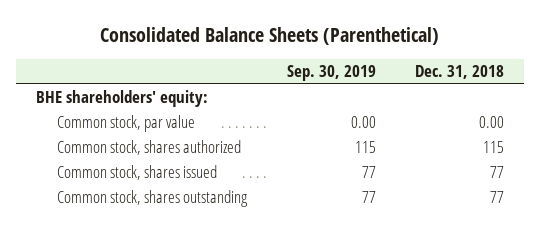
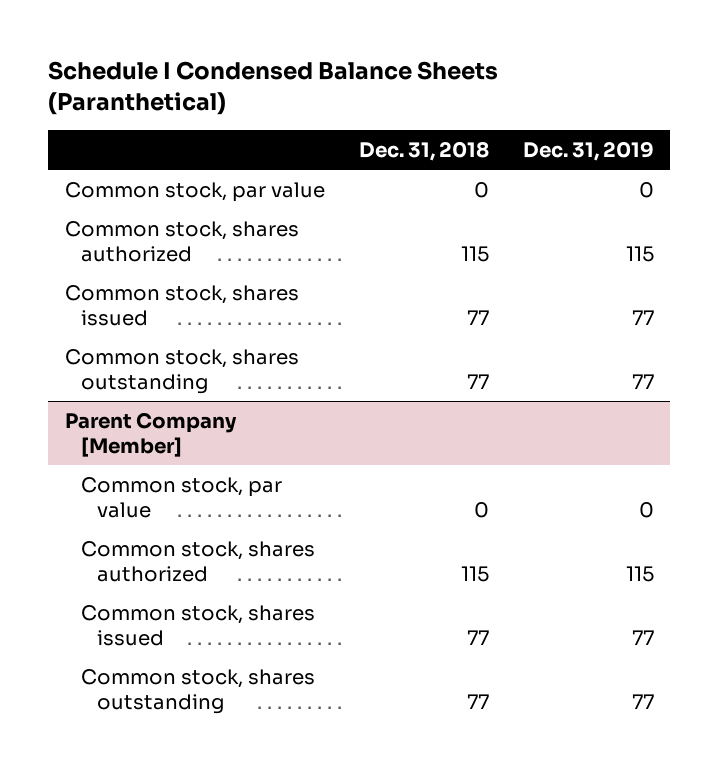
[100,27,440,46] Consolidated Balance Sheets (Parenthetical) -> [48,61,499,115] Schedule I Condensed Balance Sheets (Paranthetical)
[286,65,376,82] Sep. 30, 2019 -> none
none -> [522,140,654,161] Dec. 31, 2019
[35,90,208,108] BHE shareholders' equity: -> none
[479,116,505,129] 0.00 -> [473,181,489,198] 0
none -> [65,411,238,457] Parent Company [Member]
none -> [81,476,283,518] Common stock, par value
none -> [81,540,316,582] Common stock, shares authorized
none -> [81,604,316,646] Common stock, shares issued
none -> [81,668,316,714] Common stock, shares outstanding

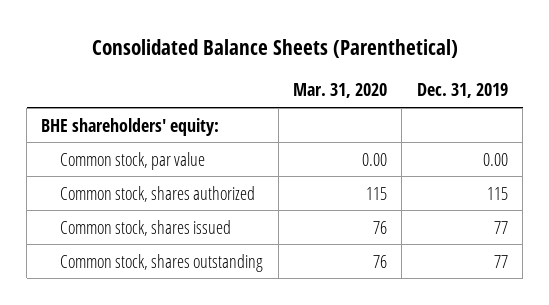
[48,61,499,115] Schedule I Condensed Balance Sheets (Paranthetical) -> [91,38,458,58] Consolidated Balance Sheets (Parenthetical)
[358,140,489,161] Dec. 31, 2018 -> none
none -> [292,83,387,99] Mar. 31, 2020
[65,220,300,262] Common stock, shares authorized -> none
[65,284,300,326] Common stock, shares issued -> none
[65,348,300,394] Common stock, shares outstanding -> none
[65,411,238,457] Parent Company [Member] -> none
[81,476,283,518] Common stock, par value -> none
none -> [41,117,220,136] BHE shareholders' equity:
[638,181,654,198] 0 -> [482,152,508,166] 0.00

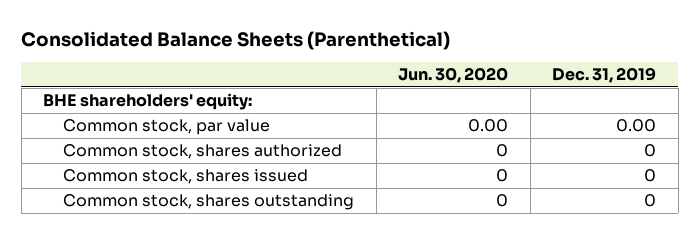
[292,83,387,99] Mar. 31, 2020 -> none
none -> [398,67,509,84] Jun. 30, 2020
[486,186,508,200] 115 -> [644,144,657,158] 0
[493,220,508,234] 77 -> [644,169,657,183] 0
[493,254,508,268] 77 -> [644,194,657,208] 0

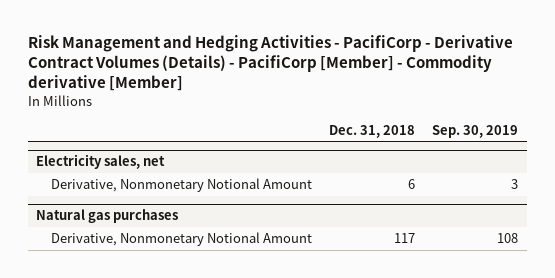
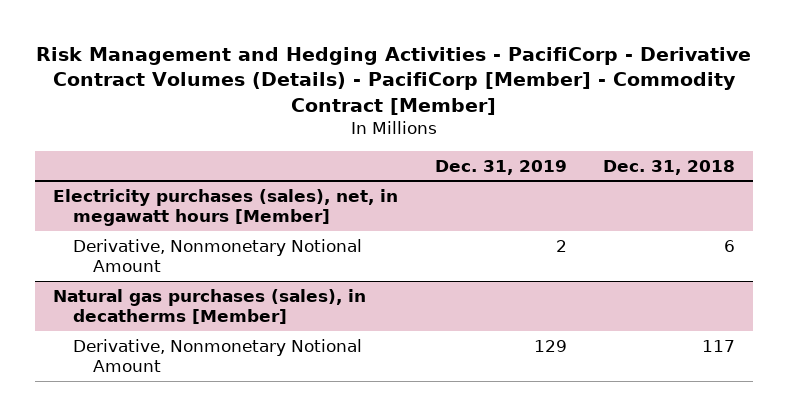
[27,34,513,92] Risk Management and Hedging Activities - PacifiCorp - Derivative Contract Volumes (Details) - PacifiCorp [Member] - Commodity derivative [Member] -> [36,46,752,116] Risk Management and Hedging Activities - PacifiCorp - Derivative Contract Volumes (Details) - PacifiCorp [Member] - Commodity Contract [Member]
[432,124,519,138] Sep. 30, 2019 -> none
none -> [434,159,567,175] Dec. 31, 2019
[36,154,166,170] Electricity sales, net -> [53,188,399,227] Electricity purchases (sales), net, in megawatt hours [Member]
[36,209,179,224] Natural gas purchases -> [53,288,367,325] Natural gas purchases (sales), in decatherms [Member]

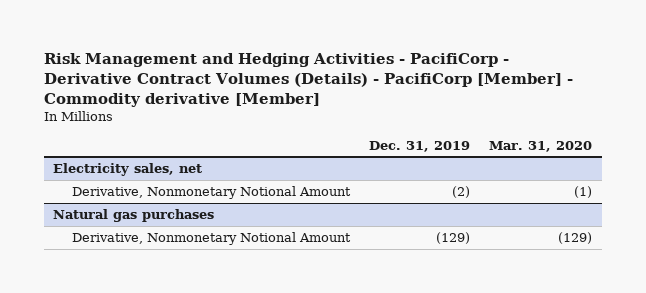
[36,46,752,116] Risk Management and Hedging Activities - PacifiCorp - Derivative Contract Volumes (Details) - PacifiCorp [Member] - Commodity Contract [Member] -> [43,52,573,107] Risk Management and Hedging Activities - PacifiCorp - Derivative Contract Volumes (Details) - PacifiCorp [Member] - Commodity derivative [Member]
[603,159,736,175] Dec. 31, 2018 -> none
none -> [489,140,593,152] Mar. 31, 2020
[53,188,399,227] Electricity purchases (sales), net, in megawatt hours [Member] -> [53,162,203,176] Electricity sales, net
[555,239,567,252] 2 -> [452,185,471,198] (2)
[53,288,367,325] Natural gas purchases (sales), in decatherms [Member] -> [53,208,215,222] Natural gas purchases
[533,339,567,352] 129 -> [436,231,471,244] (129)

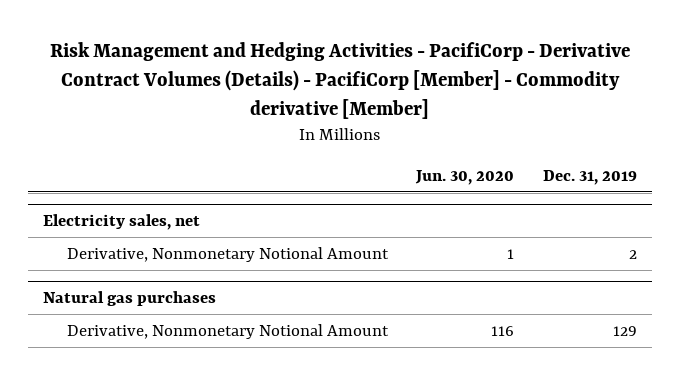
[489,140,593,152] Mar. 31, 2020 -> none
none -> [415,169,515,185] Jun. 30, 2020
[452,185,471,198] (2) -> [629,249,638,259] 2
[436,231,471,244] (129) -> [613,325,638,336] 129

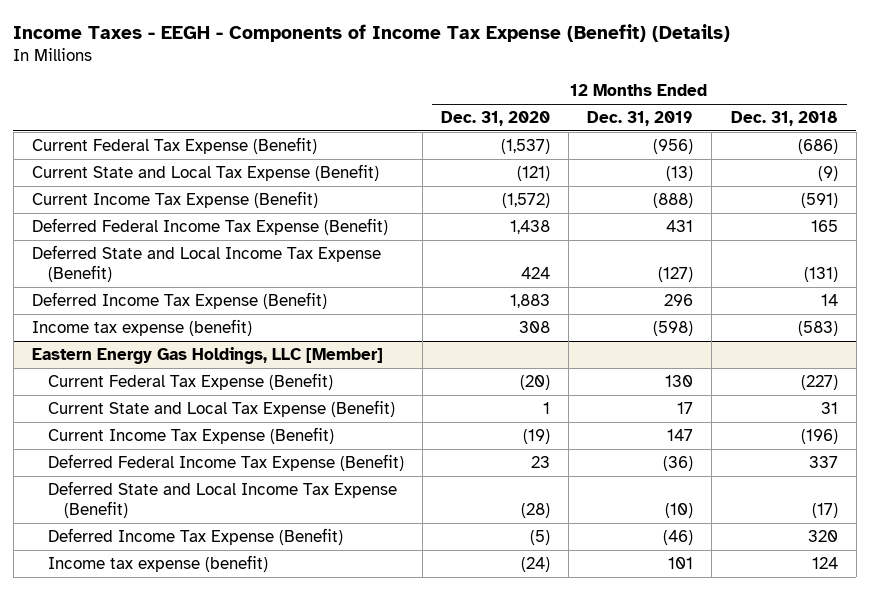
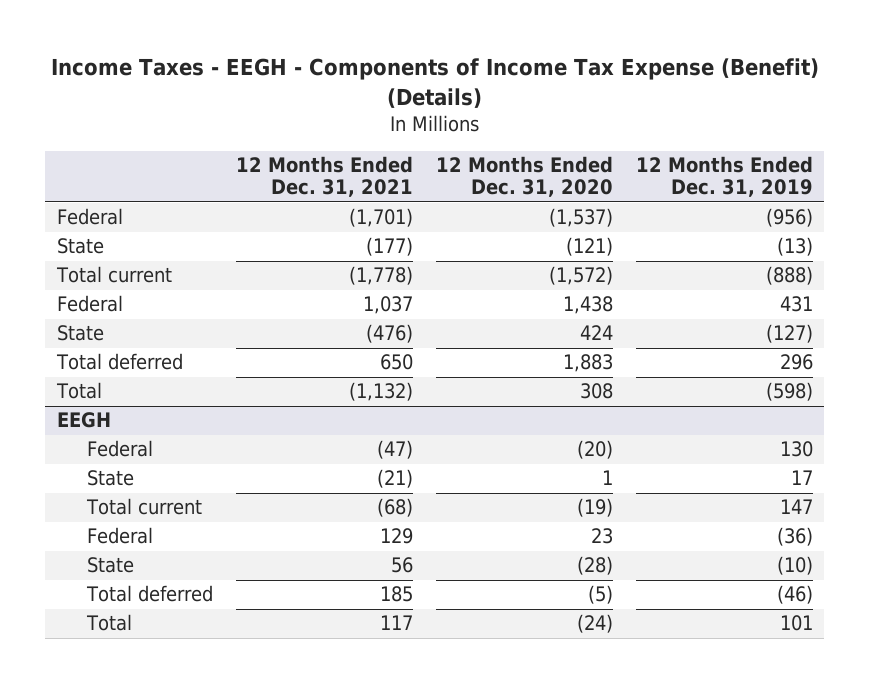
[730,111,838,127] Dec. 31, 2018 -> none
none -> [235,155,413,198] 12 Months Ended Dec. 31, 2021
[32,136,318,154] Current Federal Tax Expense (Benefit) -> [56,208,123,226] Federal
[32,163,380,181] Current State and Local Tax Expense (Benefit) -> [56,238,104,255] State
[32,190,319,208] Current Income Tax Expense (Benefit) -> [55,266,172,284] Total current
[32,217,389,235] Deferred Federal Income Tax Expense (Benefit) -> [56,295,123,313] Federal
[32,244,382,283] Deferred State and Local Income Tax Expense (Benefit) -> [56,325,104,342] State
[32,291,328,309] Deferred Income Tax Expense (Benefit) -> [55,353,183,371] Total deferred
[32,318,253,336] Income tax expense (benefit) -> [55,382,102,400] Total
[32,346,384,364] Eastern Energy Gas Holdings, LLC [Member] -> [56,412,111,429] EEGH
[48,372,334,390] Current Federal Tax Expense (Benefit) -> [86,440,153,458] Federal
[48,399,396,417] Current State and Local Tax Expense (Benefit) -> [86,470,134,487] State
[48,426,335,444] Current Income Tax Expense (Benefit) -> [85,498,202,516] Total current
[48,453,405,471] Deferred Federal Income Tax Expense (Benefit) -> [86,527,153,545] Federal
[48,480,398,519] Deferred State and Local Income Tax Expense (Benefit) -> [86,557,134,574] State
[48,527,344,545] Deferred Income Tax Expense (Benefit) -> [85,585,213,603] Total deferred
[48,554,269,572] Income tax expense (benefit) -> [85,614,132,632] Total

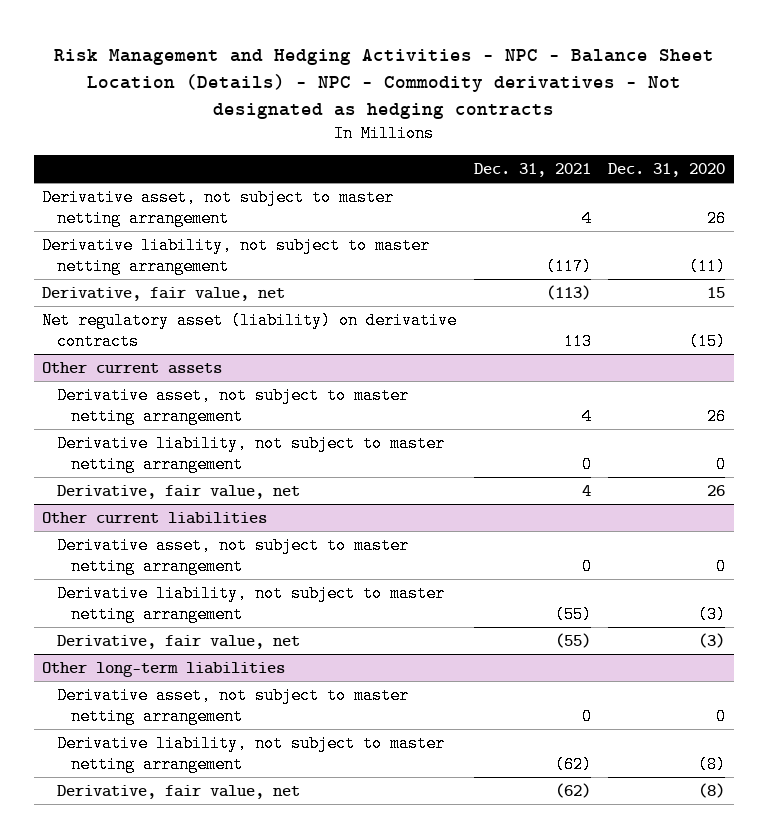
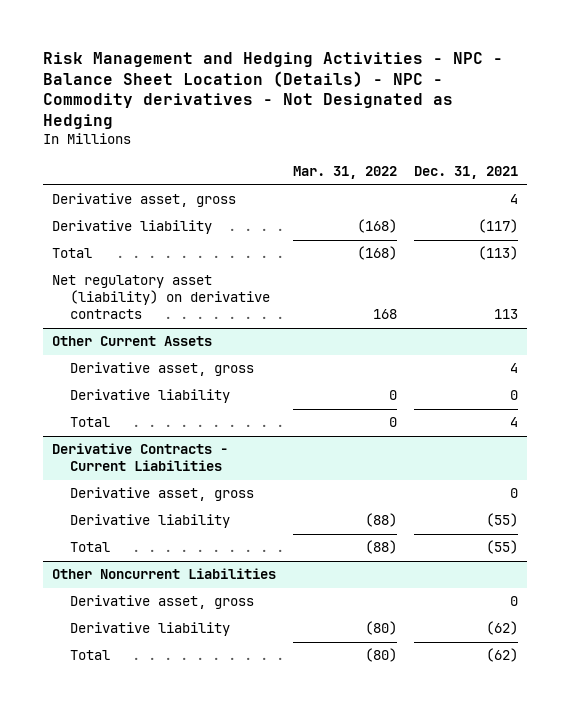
[53,48,714,119] Risk Management and Hedging Activities - NPC - Balance Sheet Location (Details) - NPC - Commodity derivatives - Not designated as hedging contracts -> [42,51,503,130] Risk Management and Hedging Activities - NPC - Balance Sheet Location (Details) - NPC - Commodity derivatives - Not Designated as Hedging
[608,162,726,177] Dec. 31, 2020 -> none
none -> [292,166,397,180] Mar. 31, 2022
[42,188,395,227] Derivative asset, not subject to master netting arrangement -> [51,193,236,208] Derivative asset, gross
[42,236,431,275] Derivative liability, not subject to master netting arrangement -> [51,220,212,235] Derivative liability
[42,286,286,301] Derivative, fair value, net -> [51,248,92,259] Total
[42,361,223,374] Other current assets -> [51,336,212,347] Other Current Assets
[56,386,409,425] Derivative asset, not subject to master netting arrangement -> [69,362,254,377] Derivative asset, gross
[56,434,445,473] Derivative liability, not subject to master netting arrangement -> [69,389,230,404] Derivative liability
[56,484,300,499] Derivative, fair value, net -> [69,417,110,428] Total
[42,511,268,524] Other current liabilities -> [51,443,228,472] Derivative Contracts - Current Liabilities
[56,536,409,575] Derivative asset, not subject to master netting arrangement -> [69,487,254,502] Derivative asset, gross
[56,584,445,623] Derivative liability, not subject to master netting arrangement -> [69,514,230,529] Derivative liability
[56,634,300,649] Derivative, fair value, net -> [69,542,110,553] Total
[42,661,286,677] Other long-term liabilities -> [51,568,276,580] Other Noncurrent Liabilities
[56,686,409,725] Derivative asset, not subject to master netting arrangement -> [69,595,254,610] Derivative asset, gross
[56,734,445,773] Derivative liability, not subject to master netting arrangement -> [69,622,230,637] Derivative liability
[56,784,300,799] Derivative, fair value, net -> [69,650,110,661] Total

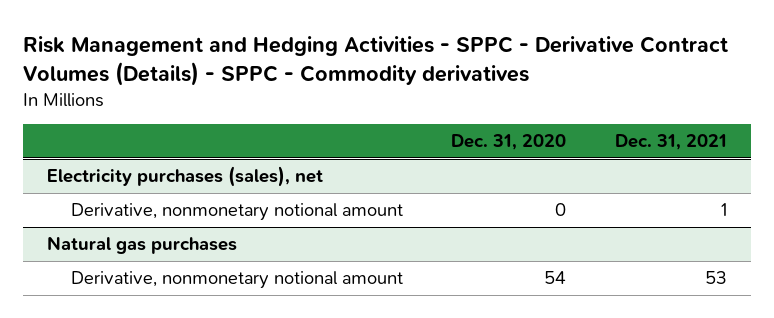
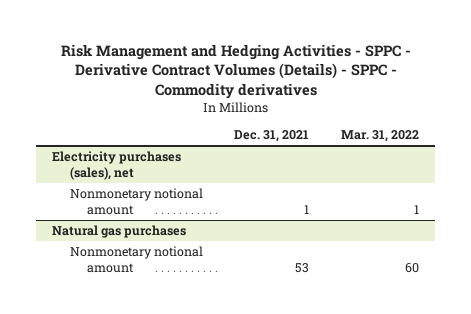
[451,134,567,151] Dec. 31, 2020 -> none
none -> [340,130,419,143] Mar. 31, 2022
[70,203,403,222] Derivative, nonmonetary notional amount -> [69,188,203,216] Nonmonetary notional amount
[70,271,403,290] Derivative, nonmonetary notional amount -> [69,246,203,274] Nonmonetary notional amount

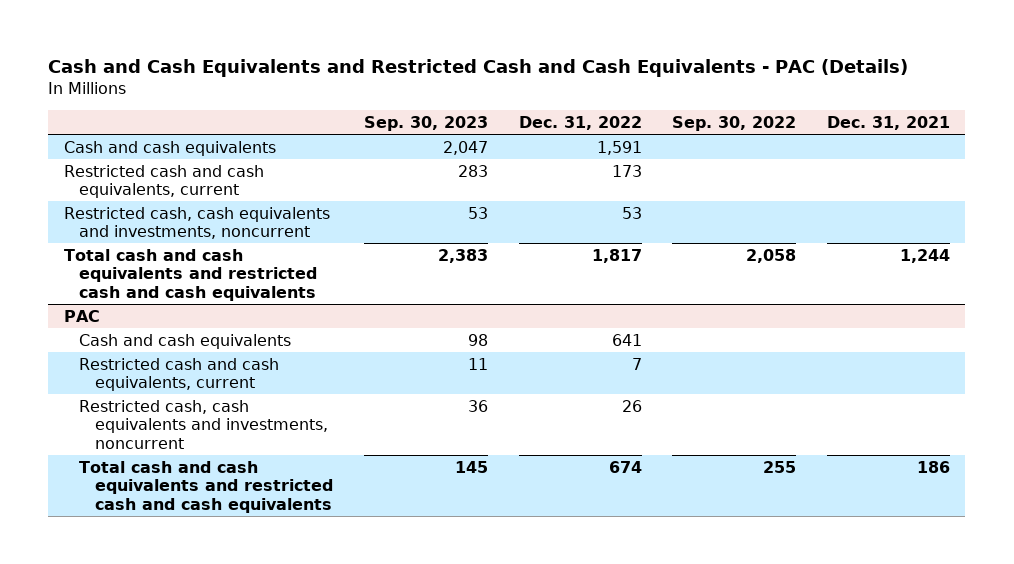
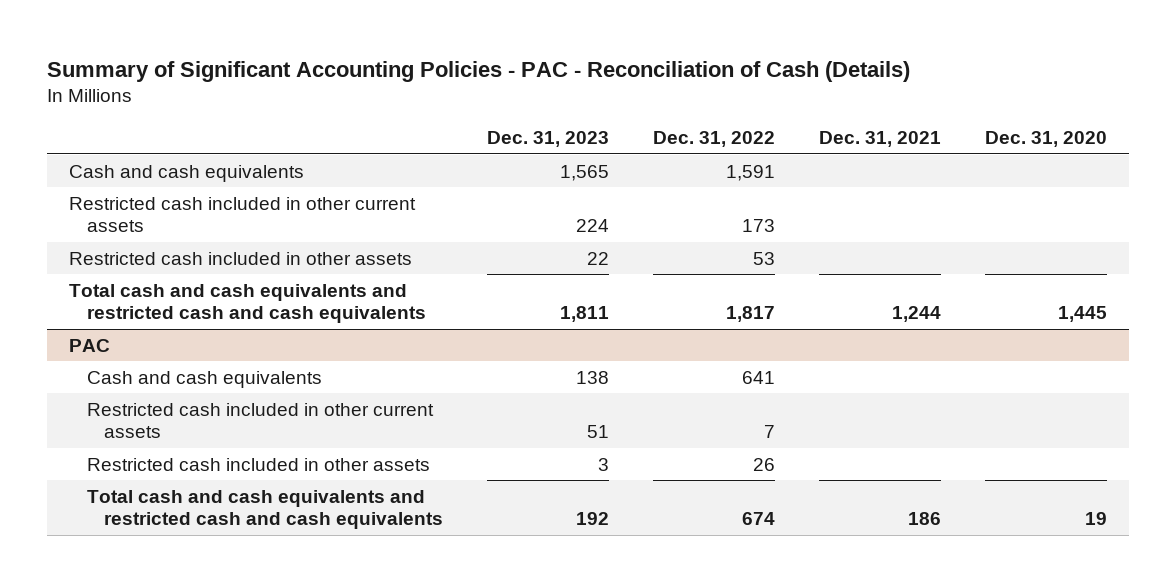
[48,58,909,77] Cash and Cash Equivalents and Restricted Cash and Cash Equivalents - PAC (Details) -> [46,60,910,82] Summary of Significant Accounting Policies - PAC - Reconciliation of Cash (Details)
[363,115,488,131] Sep. 30, 2023 -> none
[672,115,797,131] Sep. 30, 2022 -> none
none -> [487,131,610,148] Dec. 31, 2023
none -> [985,131,1108,148] Dec. 31, 2020
[63,164,264,199] Restricted cash and cash equivalents, current -> [68,196,416,233] Restricted cash included in other current assets
[63,206,330,240] Restricted cash, cash equivalents and investments, noncurrent -> [68,251,412,265] Restricted cash included in other assets
[79,357,280,392] Restricted cash and cash equivalents, current -> [86,402,434,439] Restricted cash included in other current assets
[79,399,329,449] Restricted cash, cash equivalents and investments, noncurrent -> [86,457,430,471] Restricted cash included in other assets

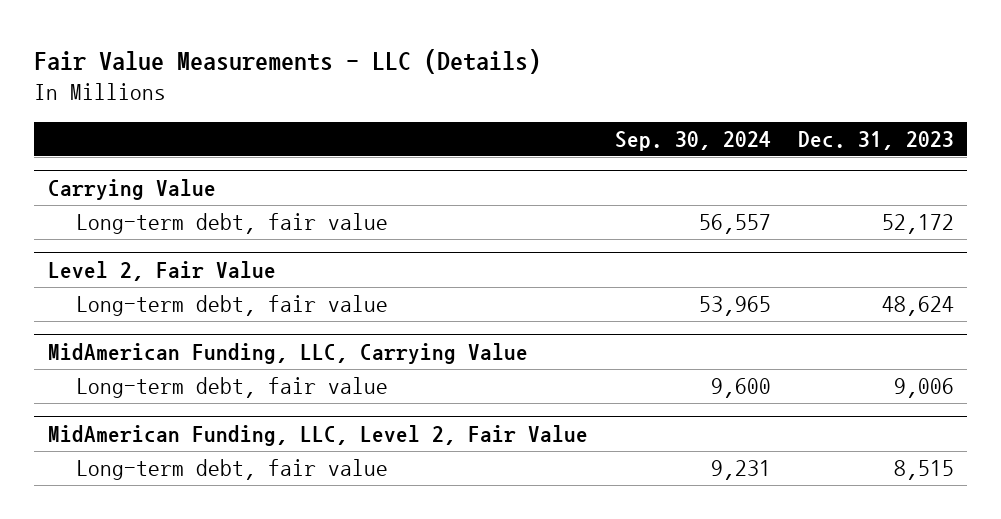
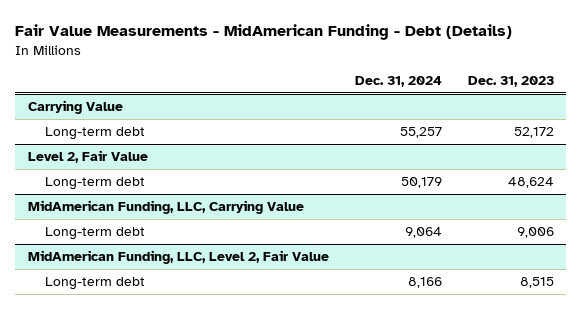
[33,48,541,74] Fair Value Measurements - LLC (Details) -> [15,24,513,41] Fair Value Measurements - MidAmerican Funding - Debt (Details)
[614,130,771,151] Sep. 30, 2024 -> none
none -> [354,76,442,88] Dec. 31, 2024
[76,213,389,235] Long-term debt, fair value -> [44,127,145,141] Long-term debt
[76,295,389,317] Long-term debt, fair value -> [44,177,145,191] Long-term debt
[76,377,389,399] Long-term debt, fair value -> [44,227,145,241] Long-term debt
[76,459,389,481] Long-term debt, fair value -> [44,277,145,291] Long-term debt

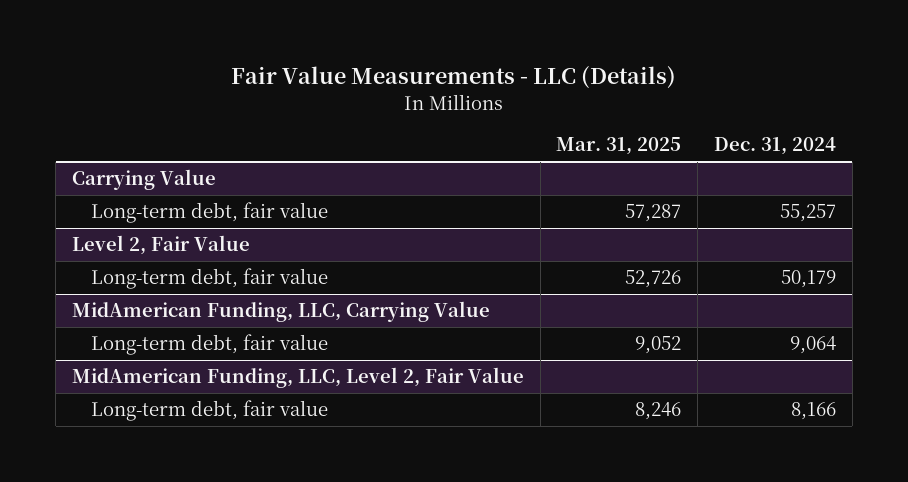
[15,24,513,41] Fair Value Measurements - MidAmerican Funding - Debt (Details) -> [230,66,676,90] Fair Value Measurements - LLC (Details)
[467,76,554,88] Dec. 31, 2023 -> none
none -> [556,137,682,156] Mar. 31, 2025
[44,127,145,141] Long-term debt -> [91,202,329,224] Long-term debt, fair value
[44,177,145,191] Long-term debt -> [91,268,329,290] Long-term debt, fair value
[44,227,145,241] Long-term debt -> [91,334,329,356] Long-term debt, fair value
[44,277,145,291] Long-term debt -> [91,400,329,422] Long-term debt, fair value

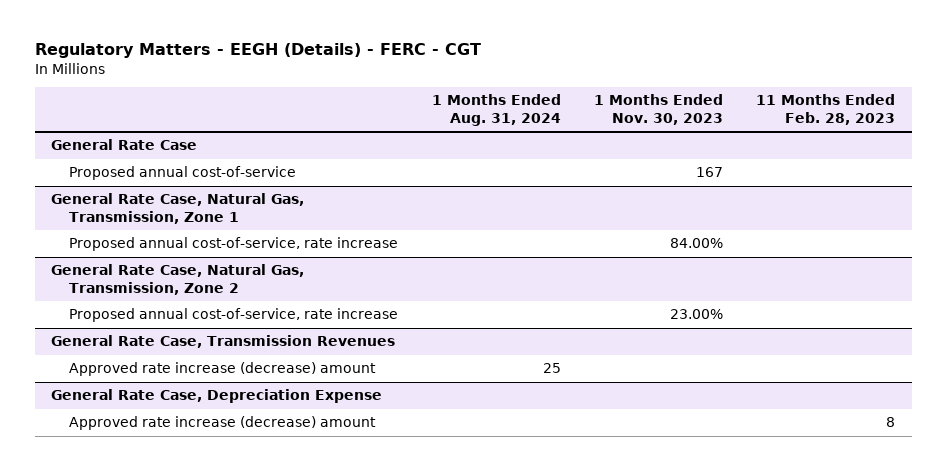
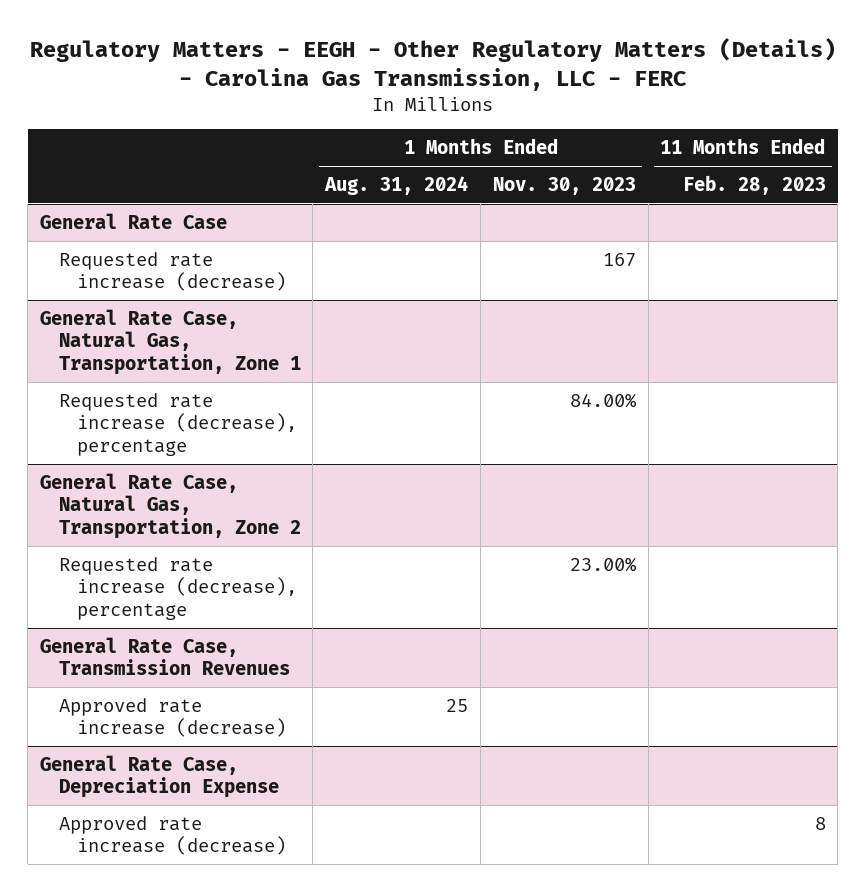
[34,43,481,59] Regulatory Matters - EEGH (Details) - FERC - CGT -> [29,37,836,91] Regulatory Matters - EEGH - Other Regulatory Matters (Details) - Carolina Gas Transmission, LLC - FERC
[69,166,297,181] Proposed annual cost-of-service -> [58,251,287,292] Requested rate increase (decrease)
[51,193,305,224] General Rate Case, Natural Gas, Transmission, Zone 1 -> [40,308,301,375] General Rate Case, Natural Gas, Transportation, Zone 1
[69,237,399,252] Proposed annual cost-of-service, rate increase -> [58,392,298,456] Requested rate increase (decrease), percentage
[51,264,305,295] General Rate Case, Natural Gas, Transmission, Zone 2 -> [40,472,301,539] General Rate Case, Natural Gas, Transportation, Zone 2
[69,308,399,323] Proposed annual cost-of-service, rate increase -> [58,556,298,620] Requested rate increase (decrease), percentage
[69,362,377,377] Approved rate increase (decrease) amount -> [58,697,287,738] Approved rate increase (decrease)
[69,416,377,431] Approved rate increase (decrease) amount -> [58,815,287,856] Approved rate increase (decrease)

